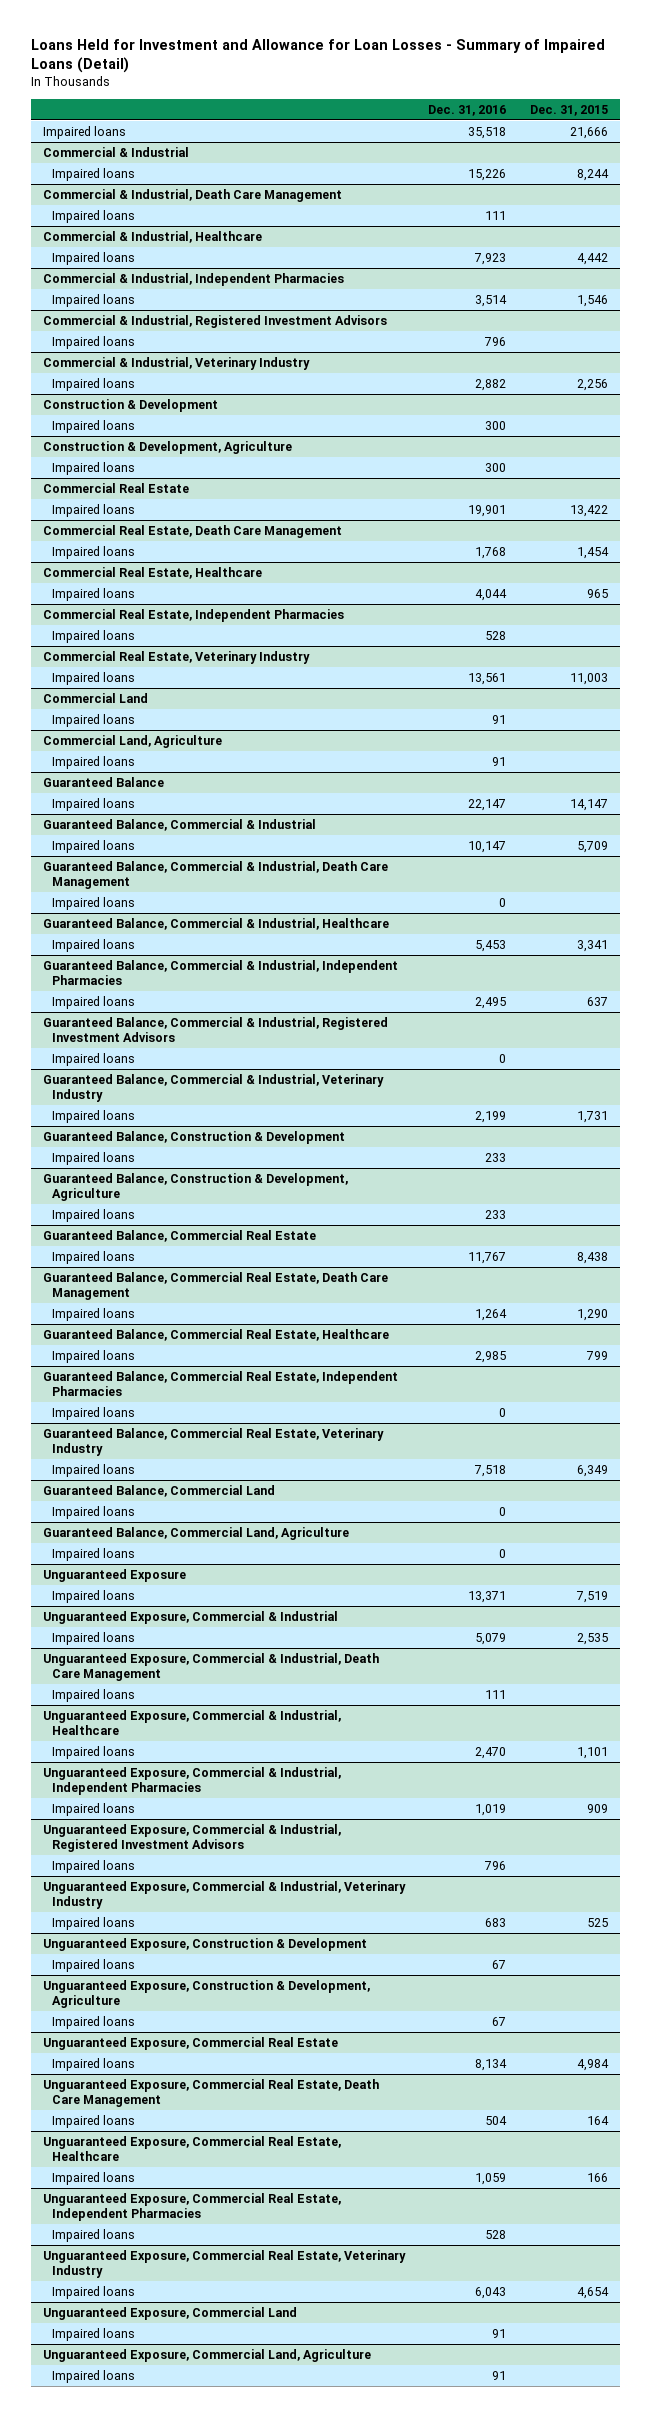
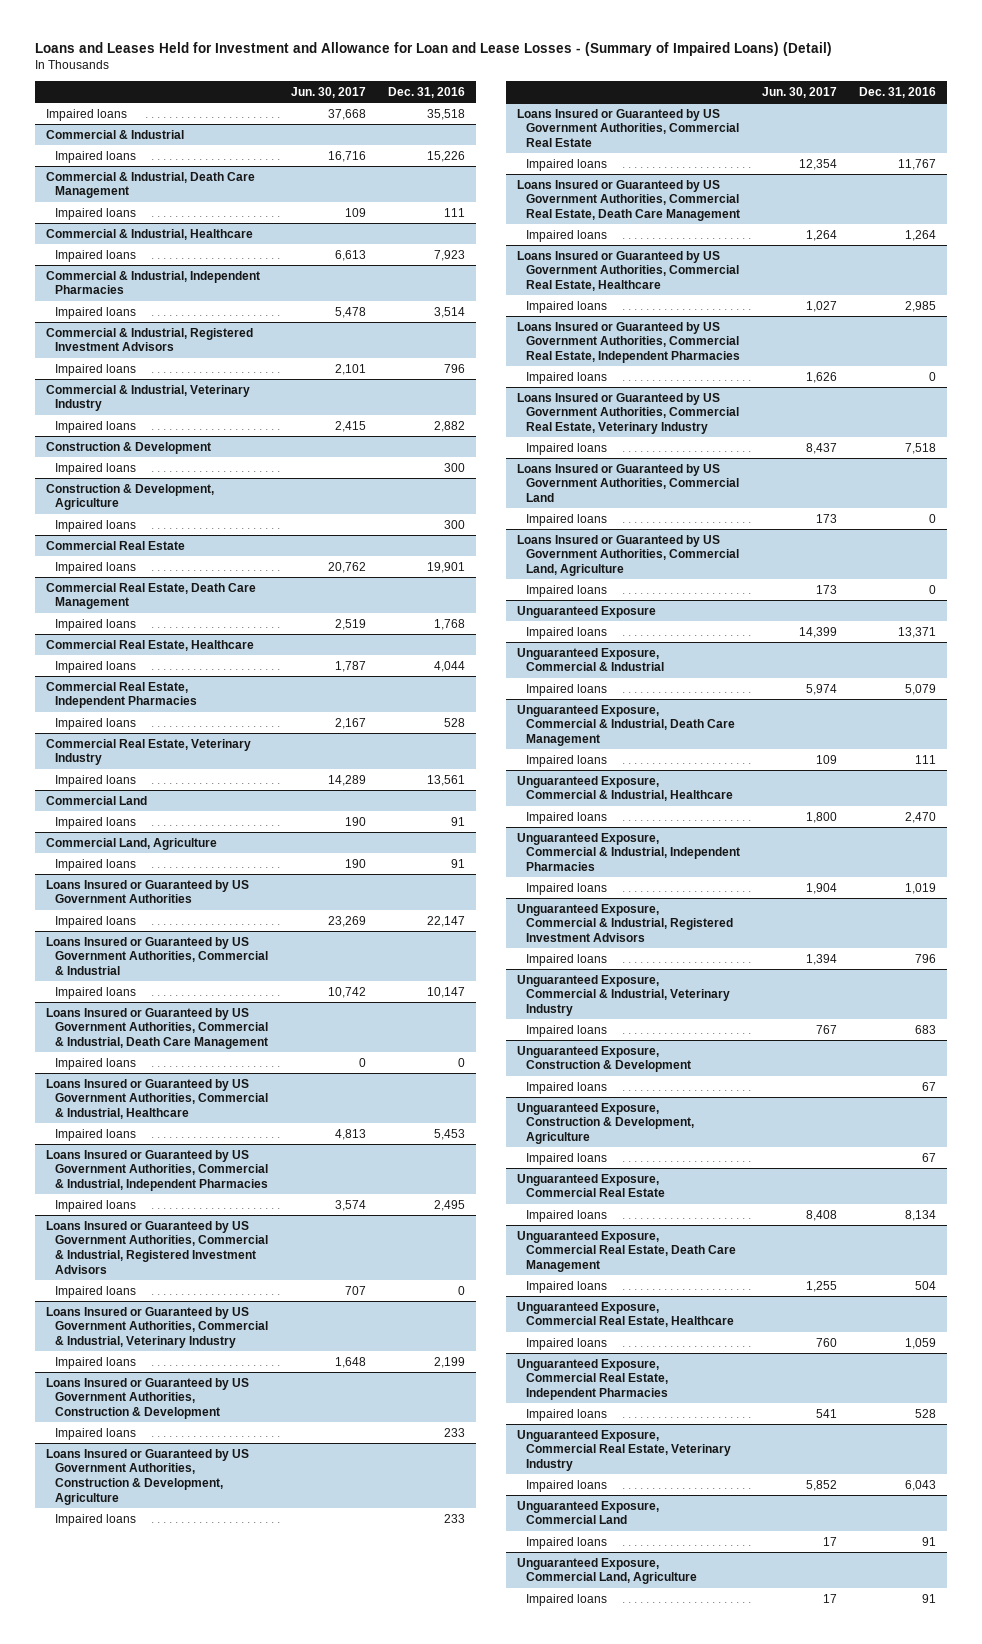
[30,38,605,74] Loans Held for Investment and Allowance for Loan Losses - Summary of Impaired Loans (Detail) -> [34,42,832,57] Loans and Leases Held for Investment and Allowance for Loan and Lease Losses - (Summary of Impaired Loans) (Detail)
[530,104,609,116] Dec. 31, 2015 -> none
none -> [291,86,367,98] Jun. 30, 2017
[42,777,164,788] Guaranteed Balance -> [45,879,249,904] Loans Insured or Guaranteed by US Government Authorities
[42,819,316,832] Guaranteed Balance, Commercial & Industrial -> none
none -> [45,936,269,975] Loans Insured or Guaranteed by US Government Authorities, Commercial & Industrial
[42,861,388,889] Guaranteed Balance, Commercial & Industrial, Death Care Management -> none
none -> [45,1007,269,1049] Loans Insured or Guaranteed by US Government Authorities, Commercial & Industrial, Death Care Management
[42,918,389,931] Guaranteed Balance, Commercial & Industrial, Healthcare -> none
none -> [45,1078,269,1119] Loans Insured or Guaranteed by US Government Authorities, Commercial & Industrial, Healthcare
[42,960,398,985] Guaranteed Balance, Commercial & Industrial, Independent Pharmacies -> none
none -> [45,1149,269,1191] Loans Insured or Guaranteed by US Government Authorities, Commercial & Industrial, Independent Pharmacies
[42,1017,388,1042] Guaranteed Balance, Commercial & Industrial, Registered Investment Advisors -> none
none -> [45,1220,269,1274] Loans Insured or Guaranteed by US Government Authorities, Commercial & Industrial, Registered Investment Advisors
[42,1074,384,1102] Guaranteed Balance, Commercial & Industrial, Veterinary Industry -> none
none -> [45,1306,269,1348] Loans Insured or Guaranteed by US Government Authorities, Commercial & Industrial, Veterinary Industry
[42,1131,345,1145] Guaranteed Balance, Construction & Development -> none
none -> [45,1377,249,1419] Loans Insured or Guaranteed by US Government Authorities, Construction & Development
[42,1173,348,1201] Guaranteed Balance, Construction & Development, Agriculture -> none
none -> [45,1448,249,1505] Loans Insured or Guaranteed by US Government Authorities, Construction & Development, Agriculture
[42,1230,316,1243] Guaranteed Balance, Commercial Real Estate -> none
none -> [516,108,740,147] Loans Insured or Guaranteed by US Government Authorities, Commercial Real Estate
[42,1272,388,1300] Guaranteed Balance, Commercial Real Estate, Death Care Management -> none
none -> [516,179,741,221] Loans Insured or Guaranteed by US Government Authorities, Commercial Real Estate, Death Care Management
[42,1329,389,1342] Guaranteed Balance, Commercial Real Estate, Healthcare -> none
none -> [516,250,740,291] Loans Insured or Guaranteed by US Government Authorities, Commercial Real Estate, Healthcare
[42,1371,398,1396] Guaranteed Balance, Commercial Real Estate, Independent Pharmacies -> none
none -> [516,321,741,363] Loans Insured or Guaranteed by US Government Authorities, Commercial Real Estate, Independent Pharmacies
[42,1428,384,1456] Guaranteed Balance, Commercial Real Estate, Veterinary Industry -> none
none -> [516,392,740,434] Loans Insured or Guaranteed by US Government Authorities, Commercial Real Estate, Veterinary Industry
[42,1485,275,1498] Guaranteed Balance, Commercial Land -> none
none -> [516,463,740,502] Loans Insured or Guaranteed by US Government Authorities, Commercial Land
[42,1527,349,1541] Guaranteed Balance, Commercial Land, Agriculture -> none
none -> [516,534,740,576] Loans Insured or Guaranteed by US Government Authorities, Commercial Land, Agriculture

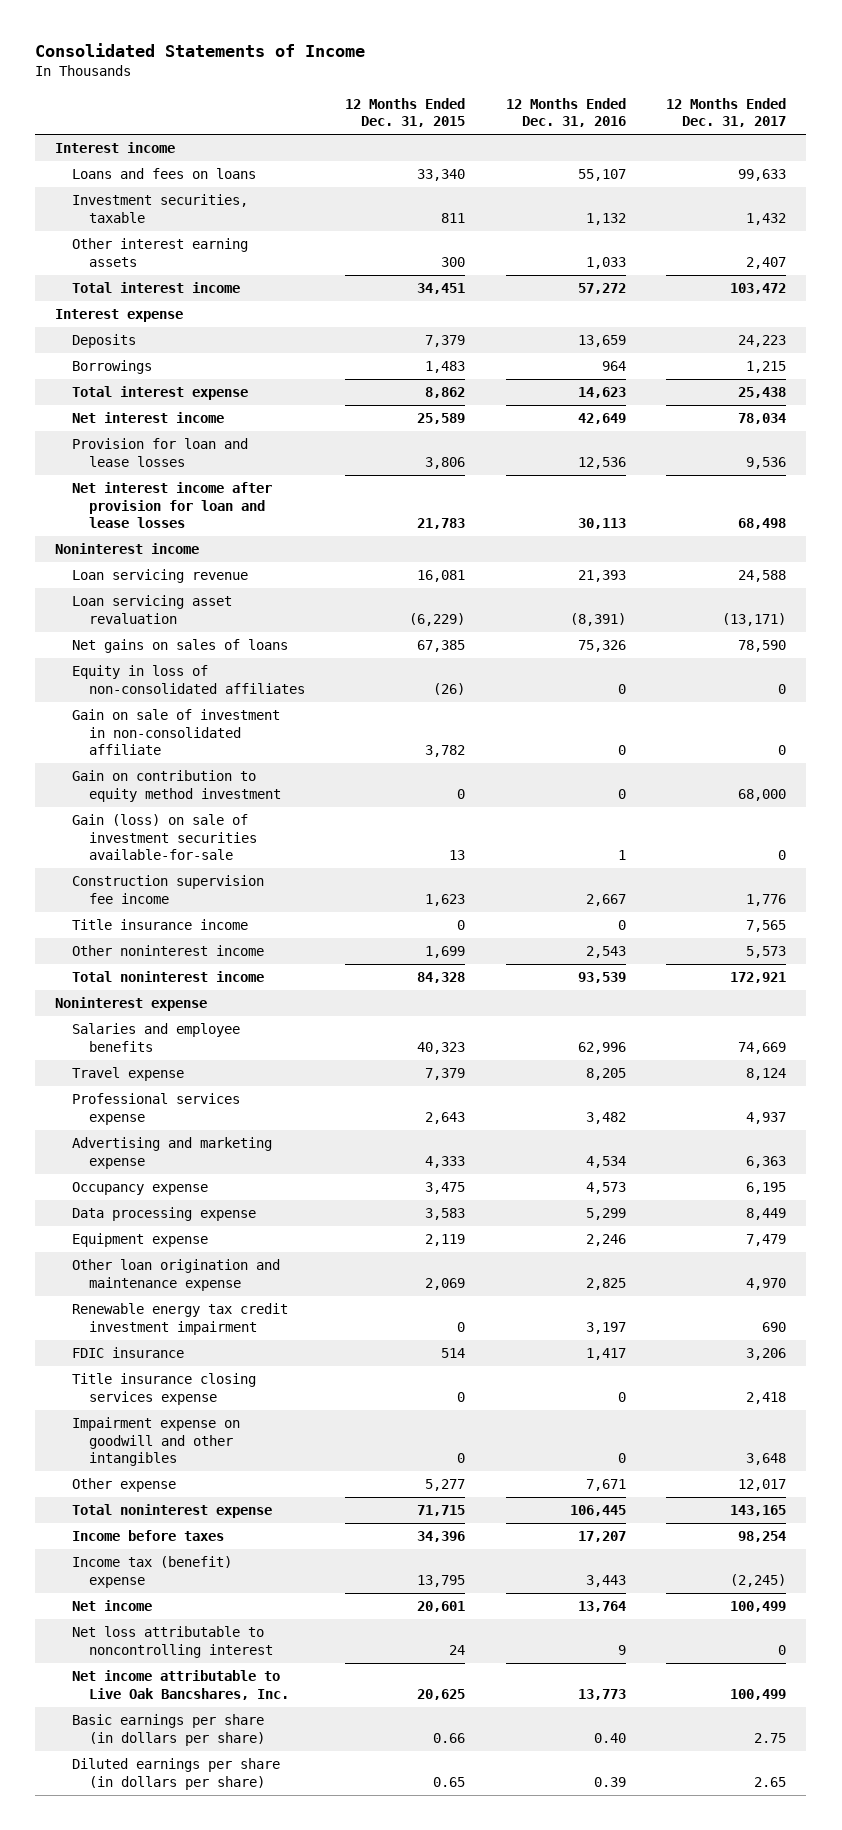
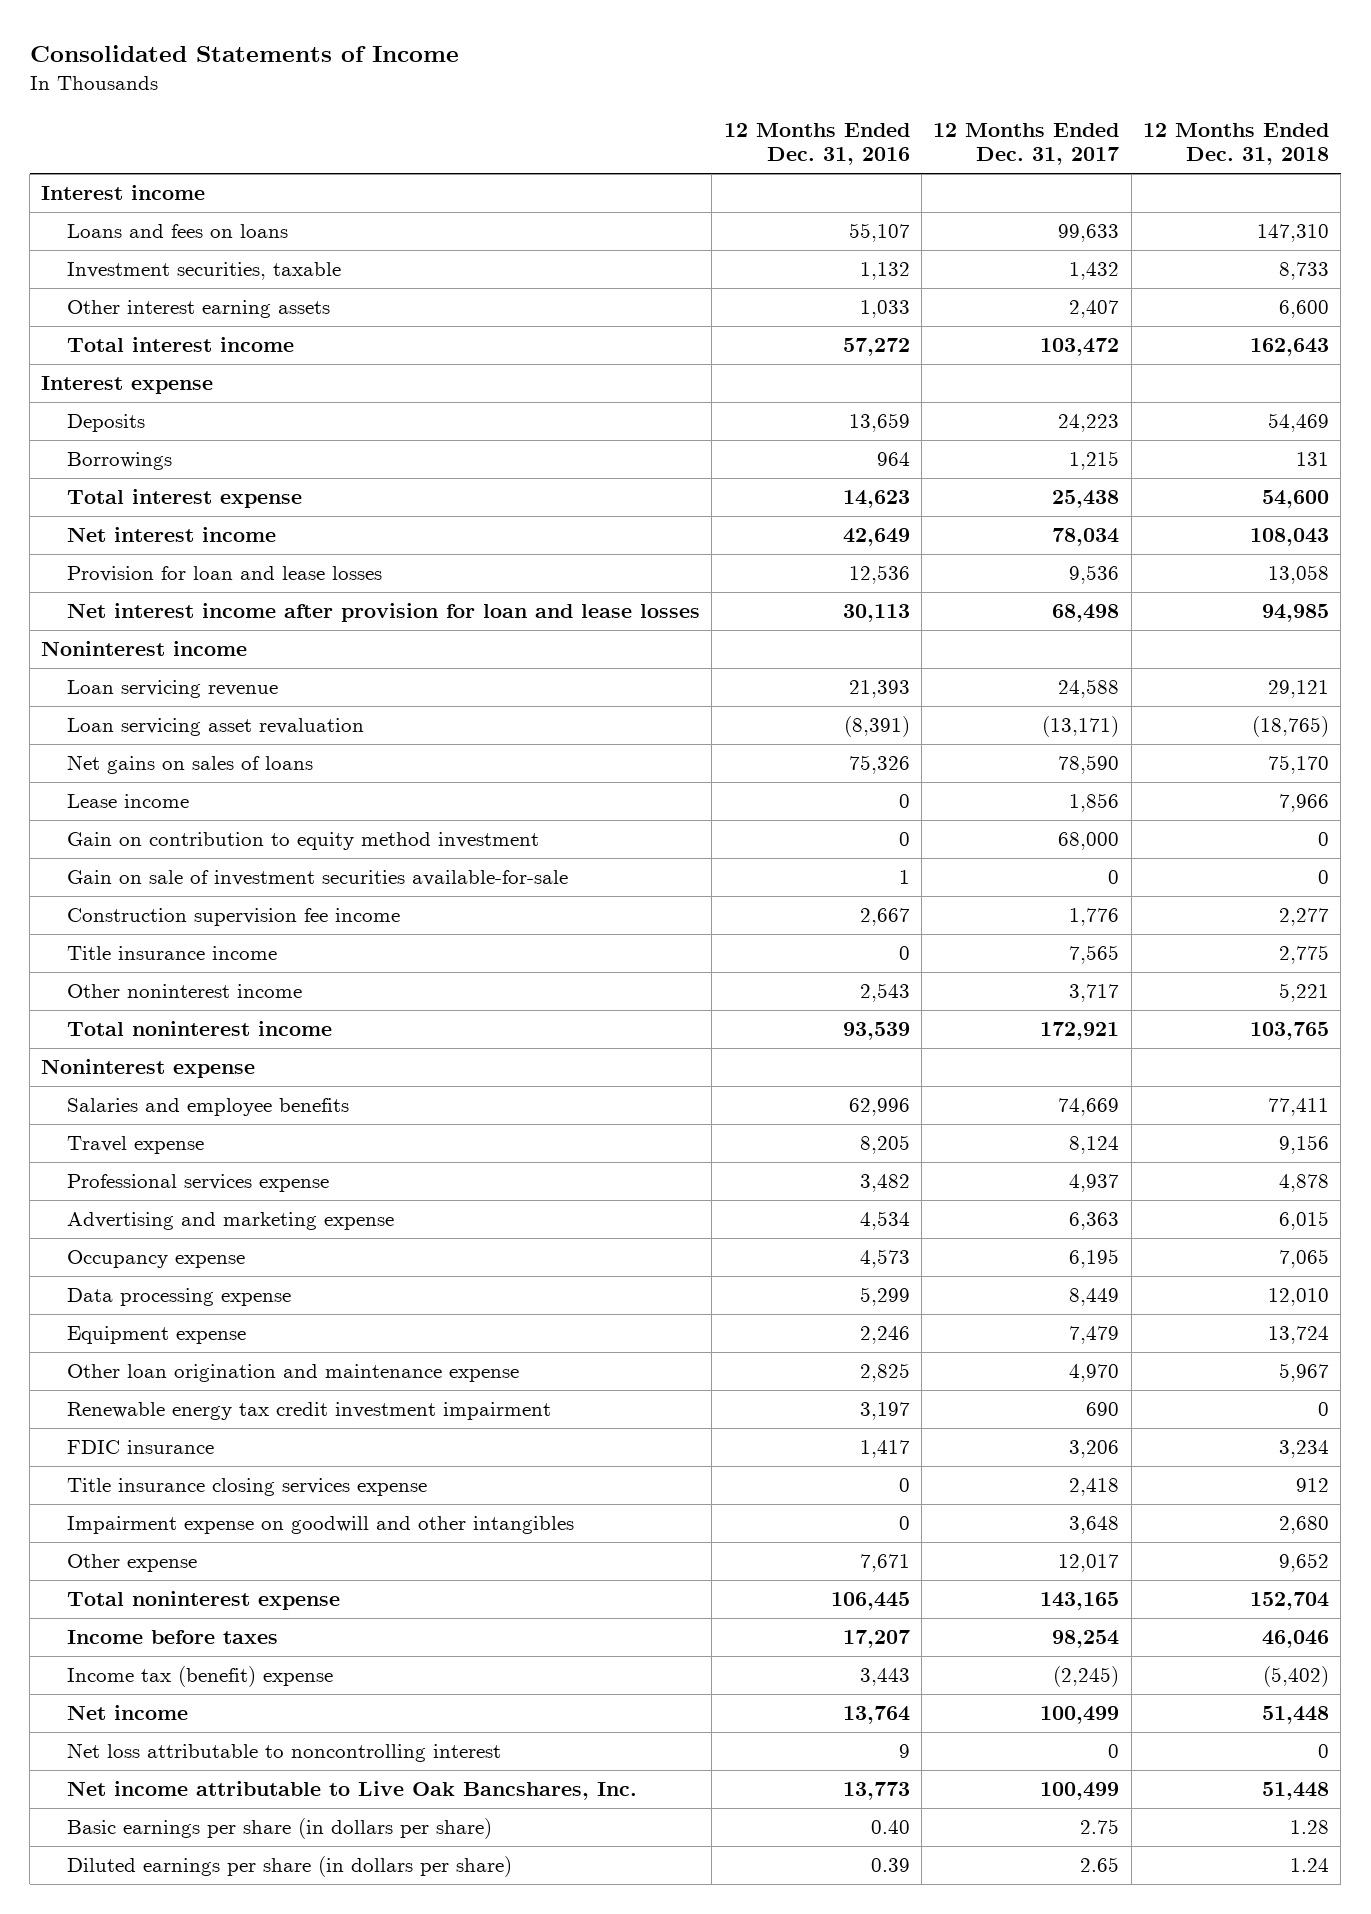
[345,97,466,128] 12 Months Ended Dec. 31, 2015 -> none
none -> [1143,122,1330,166] 12 Months Ended Dec. 31, 2018
[72,665,305,694] Equity in loss of non-consolidated affiliates -> none
[72,709,281,755] Gain on sale of investment in non-consolidated affiliate -> none
none -> [66,794,189,809] Lease income
[72,814,257,860] Gain (loss) on sale of investment securities available-for-sale -> [66,870,568,887] Gain on sale of investment securities available-for-sale
[746,946,787,959] 5,573 -> [1069,984,1120,1003] 3,717

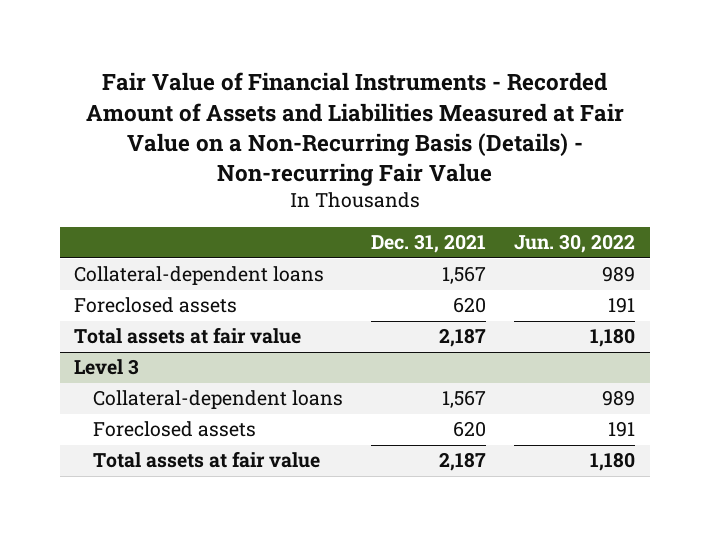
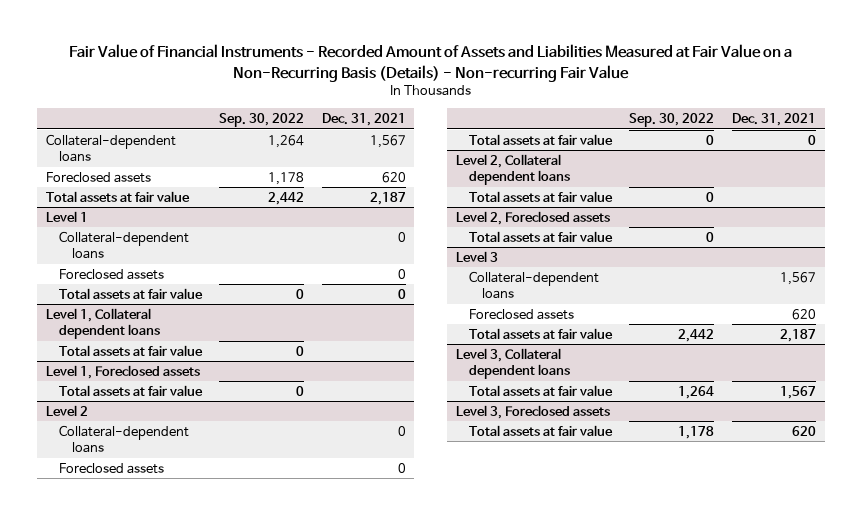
[514,234,636,254] Jun. 30, 2022 -> none
none -> [219,113,305,128] Sep. 30, 2022
none -> [45,210,88,222] Level 1
none -> [58,230,189,260] Collateral-dependent loans
none -> [58,268,164,280] Foreclosed assets
none -> [58,287,203,299] Total assets at fair value
none -> [45,307,160,340] Level 1, Collateral dependent loans
none -> [58,344,203,356] Total assets at fair value
none -> [45,364,200,379] Level 1, Foreclosed assets
none -> [58,384,203,396] Total assets at fair value
none -> [45,404,88,416] Level 2
none -> [58,424,189,454] Collateral-dependent loans
none -> [58,462,164,474] Foreclosed assets
none -> [469,133,614,145] Total assets at fair value
none -> [455,153,571,186] Level 2, Collateral dependent loans
none -> [469,190,614,202] Total assets at fair value
none -> [455,210,610,225] Level 2, Foreclosed assets
none -> [469,230,614,242] Total assets at fair value
none -> [455,347,571,380] Level 3, Collateral dependent loans
none -> [469,384,614,396] Total assets at fair value
none -> [455,404,610,419] Level 3, Foreclosed assets
none -> [469,424,614,436] Total assets at fair value

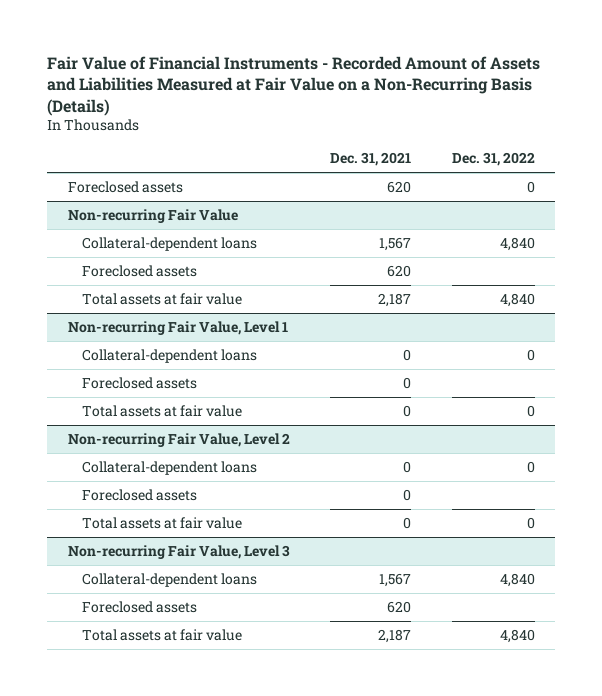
[68,44,792,82] Fair Value of Financial Instruments - Recorded Amount of Assets and Liabilities Measured at Fair Value on a Non-Recurring Basis (Details) - Non-recurring Fair Value -> [47,55,541,116] Fair Value of Financial Instruments - Recorded Amount of Assets and Liabilities Measured at Fair Value on a Non-Recurring Basis (Details)
[219,113,305,128] Sep. 30, 2022 -> none
none -> [451,152,535,167] Dec. 31, 2022
none -> [67,181,183,194] Foreclosed assets
none -> [67,209,238,224] Non-recurring Fair Value
[45,210,88,222] Level 1 -> none
none -> [67,321,288,336] Non-recurring Fair Value, Level 1
[45,307,160,340] Level 1, Collateral dependent loans -> none
[58,344,203,356] Total assets at fair value -> none
[45,364,200,379] Level 1, Foreclosed assets -> none
[58,384,203,396] Total assets at fair value -> none
[45,404,88,416] Level 2 -> none
none -> [67,433,290,448] Non-recurring Fair Value, Level 2
[455,153,571,186] Level 2, Collateral dependent loans -> none
[469,190,614,202] Total assets at fair value -> none
[455,210,610,225] Level 2, Foreclosed assets -> none
[469,230,614,242] Total assets at fair value -> none
[455,250,498,262] Level 3 -> none
none -> [67,545,290,560] Non-recurring Fair Value, Level 3
[455,347,571,380] Level 3, Collateral dependent loans -> none
[469,384,614,396] Total assets at fair value -> none
[455,404,610,419] Level 3, Foreclosed assets -> none
[469,424,614,436] Total assets at fair value -> none

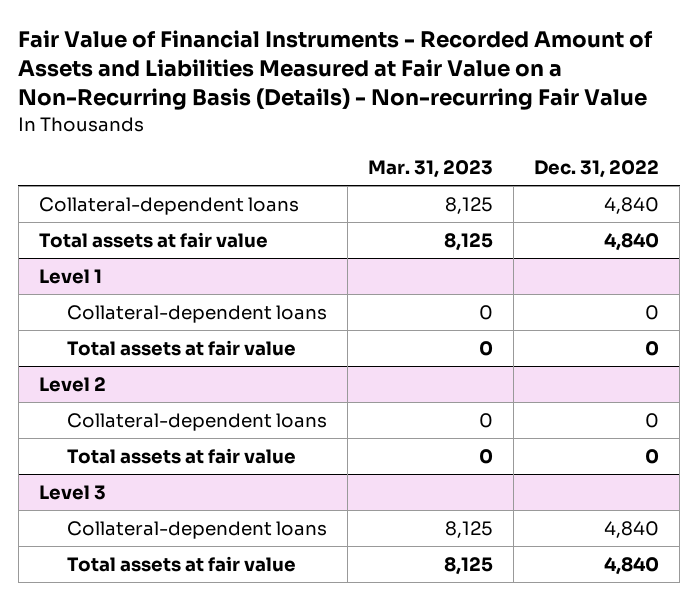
[47,55,541,116] Fair Value of Financial Instruments - Recorded Amount of Assets and Liabilities Measured at Fair Value on a Non-Recurring Basis (Details) -> [18,30,654,111] Fair Value of Financial Instruments - Recorded Amount of Assets and Liabilities Measured at Fair Value on a Non-Recurring Basis (Details) - Non-recurring Fair Value
[330,152,412,167] Dec. 31, 2021 -> none
none -> [368,160,494,179] Mar. 31, 2023
[67,181,183,194] Foreclosed assets -> none
[67,209,238,224] Non-recurring Fair Value -> none
[81,265,197,278] Foreclosed assets -> none
[67,321,288,336] Non-recurring Fair Value, Level 1 -> none
none -> [38,268,102,284] Level 1
[81,377,197,390] Foreclosed assets -> none
[67,433,290,448] Non-recurring Fair Value, Level 2 -> none
none -> [38,376,106,392] Level 2
[81,489,197,502] Foreclosed assets -> none
[67,545,290,560] Non-recurring Fair Value, Level 3 -> none
none -> [38,484,106,500] Level 3
[81,601,197,614] Foreclosed assets -> none

